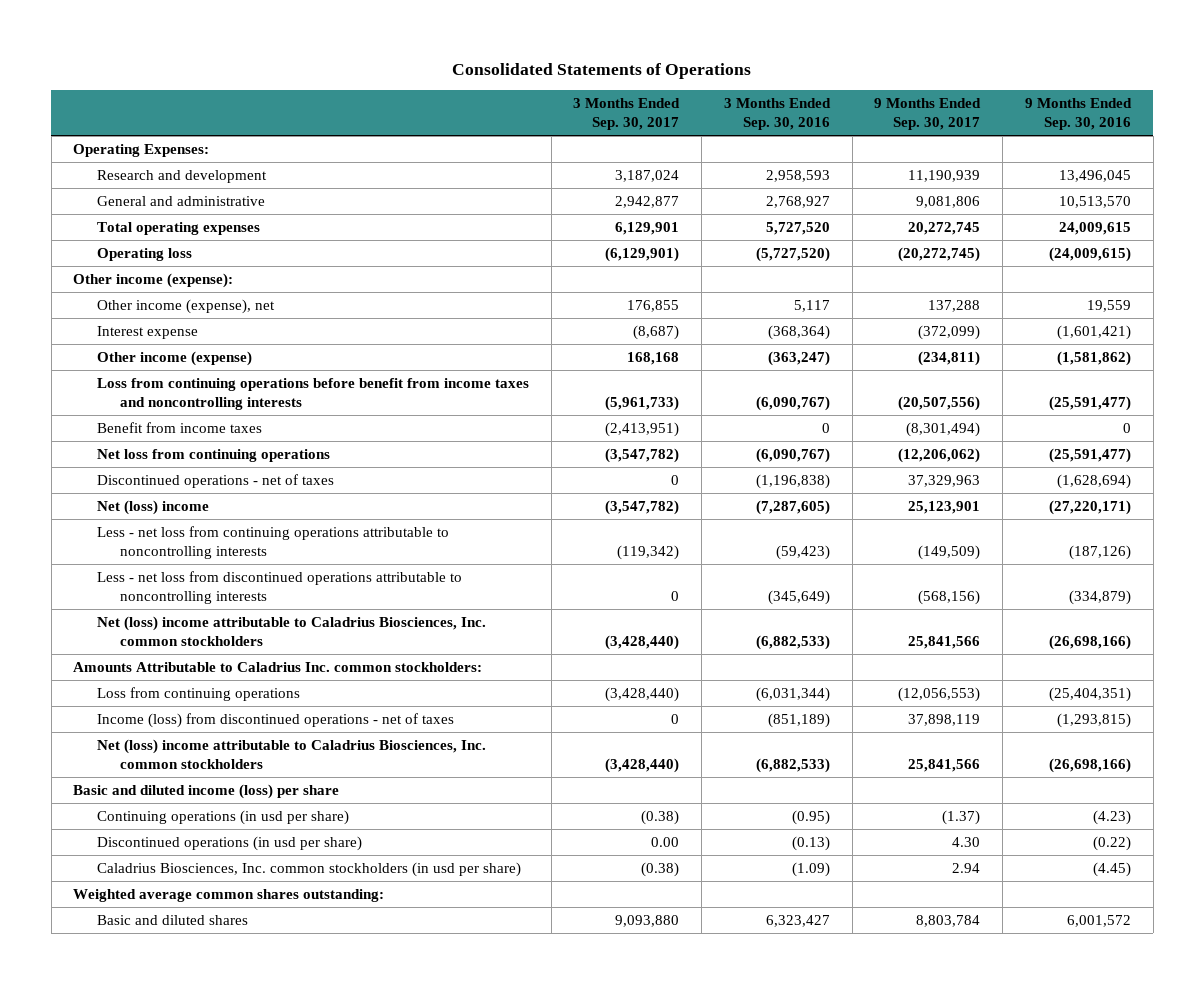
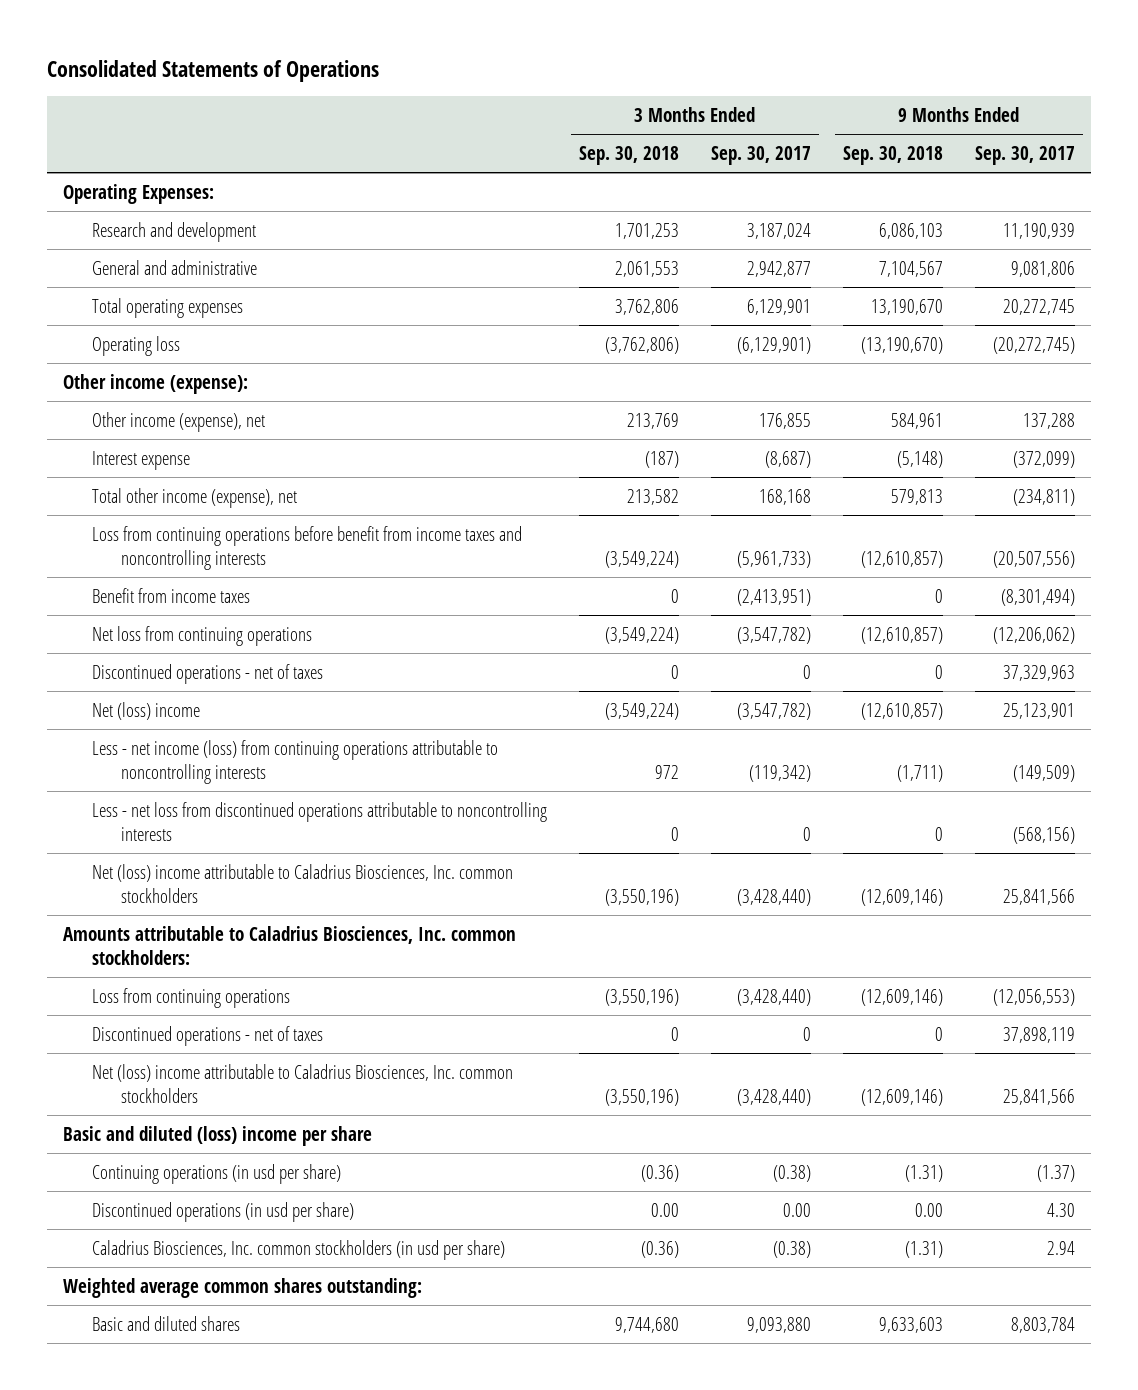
[723,97,831,131] 3 Months Ended Sep. 30, 2016 -> none
[1024,97,1132,131] 9 Months Ended Sep. 30, 2016 -> none
none -> [578,146,679,166] Sep. 30, 2018
none -> [842,146,943,166] Sep. 30, 2018
[96,350,252,366] Other income (expense) -> [91,487,297,508] Total other income (expense), net
[96,525,449,560] Less - net loss from continuing operations attributable to noncontrolling interests -> [91,739,498,785] Less - net income (loss) from continuing operations attributable to noncontrolling interests
[73,661,483,672] Amounts Attributable to Caladrius Inc. common stockholders: -> [63,925,517,966] Amounts attributable to Caladrius Biosciences, Inc. common stockholders:
[96,712,454,728] Income (loss) from discontinued operations - net of taxes -> [91,1025,323,1046] Discontinued operations - net of taxes
[73,783,340,799] Basic and diluted income (loss) per share -> [63,1125,373,1146] Basic and diluted (loss) income per share

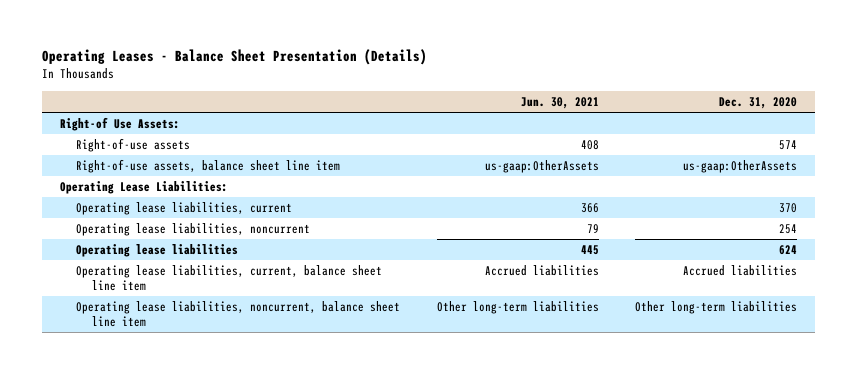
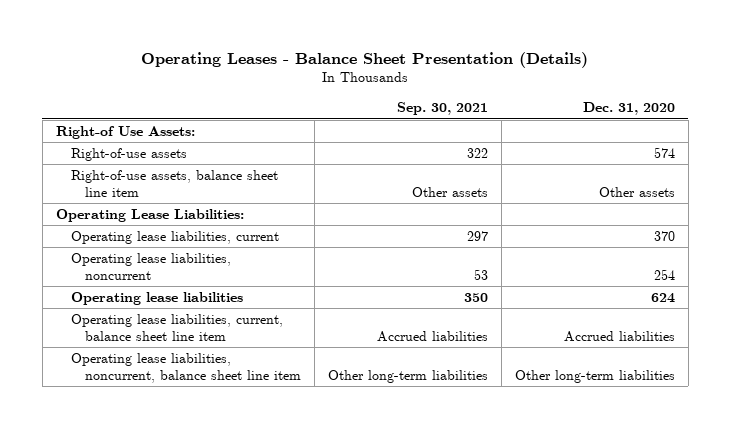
[520,96,599,109] Jun. 30, 2021 -> none
none -> [397,102,489,116] Sep. 30, 2021
[683,160,798,174] us-gaap:OtherAssets -> [599,186,676,197] Other assets

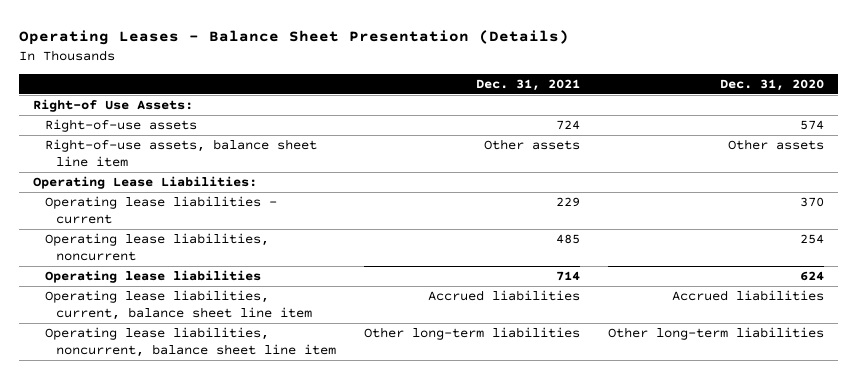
[397,102,489,116] Sep. 30, 2021 -> none
none -> [476,79,581,92] Dec. 31, 2021
[70,230,279,244] Operating lease liabilities, current -> [44,196,277,224] Operating lease liabilities - current

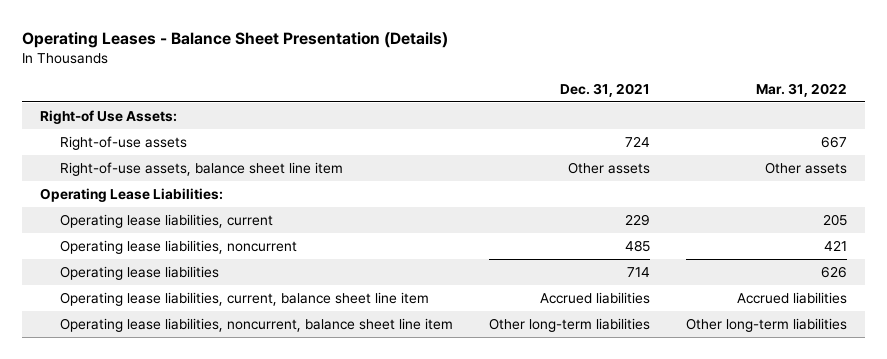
[720,79,825,92] Dec. 31, 2020 -> none
none -> [755,83,847,98] Mar. 31, 2022
[44,196,277,224] Operating lease liabilities - current -> [59,213,273,228] Operating lease liabilities, current

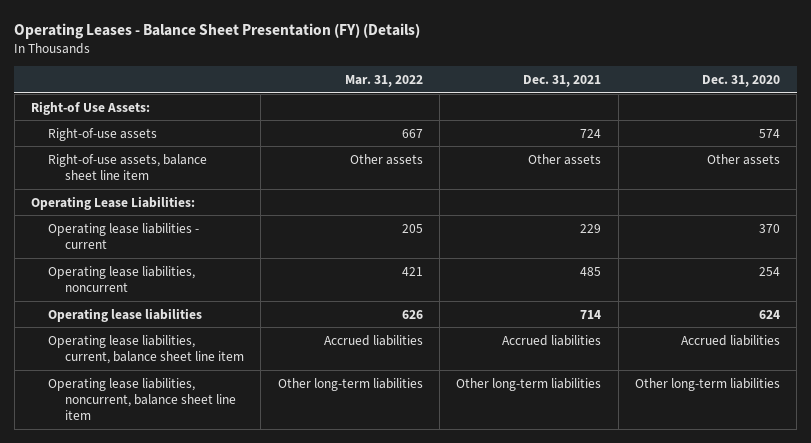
[22,31,449,48] Operating Leases - Balance Sheet Presentation (Details) -> [14,22,421,39] Operating Leases - Balance Sheet Presentation (FY) (Details)
none -> [702,74,781,87] Dec. 31, 2020
[59,213,273,228] Operating lease liabilities, current -> [47,222,199,250] Operating lease liabilities - current

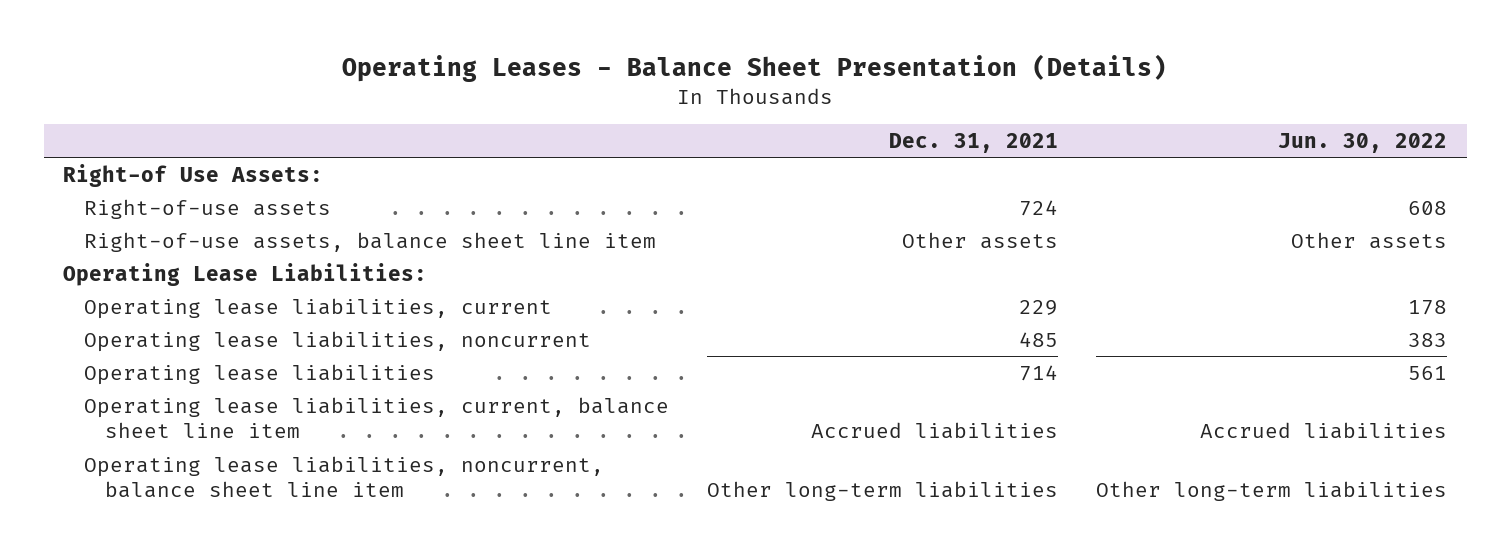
[14,22,421,39] Operating Leases - Balance Sheet Presentation (FY) (Details) -> [342,53,1168,82] Operating Leases - Balance Sheet Presentation (Details)
[344,74,423,87] Mar. 31, 2022 -> none
[702,74,781,87] Dec. 31, 2020 -> none
none -> [1278,133,1448,154] Jun. 30, 2022
[47,222,199,250] Operating lease liabilities - current -> [83,297,552,319] Operating lease liabilities, current

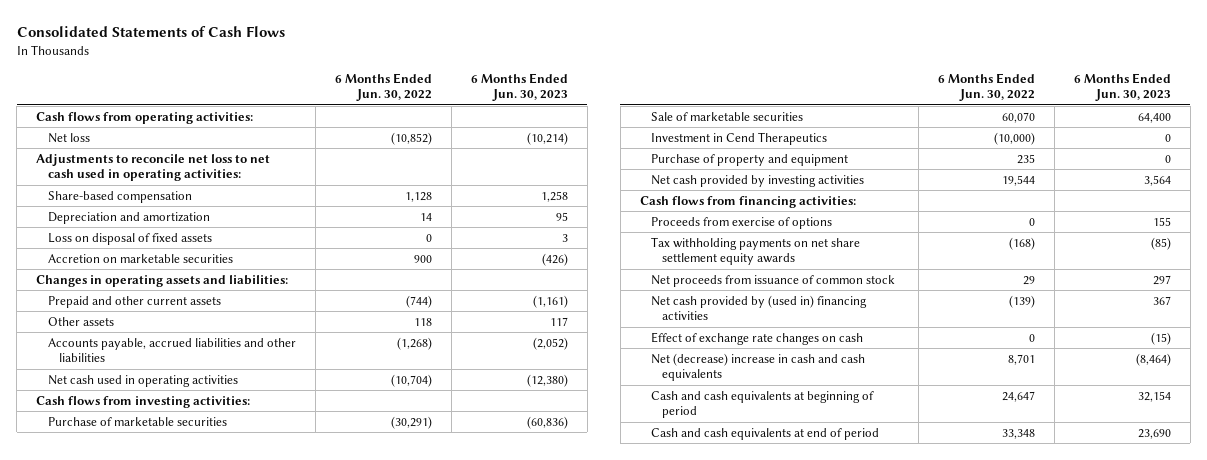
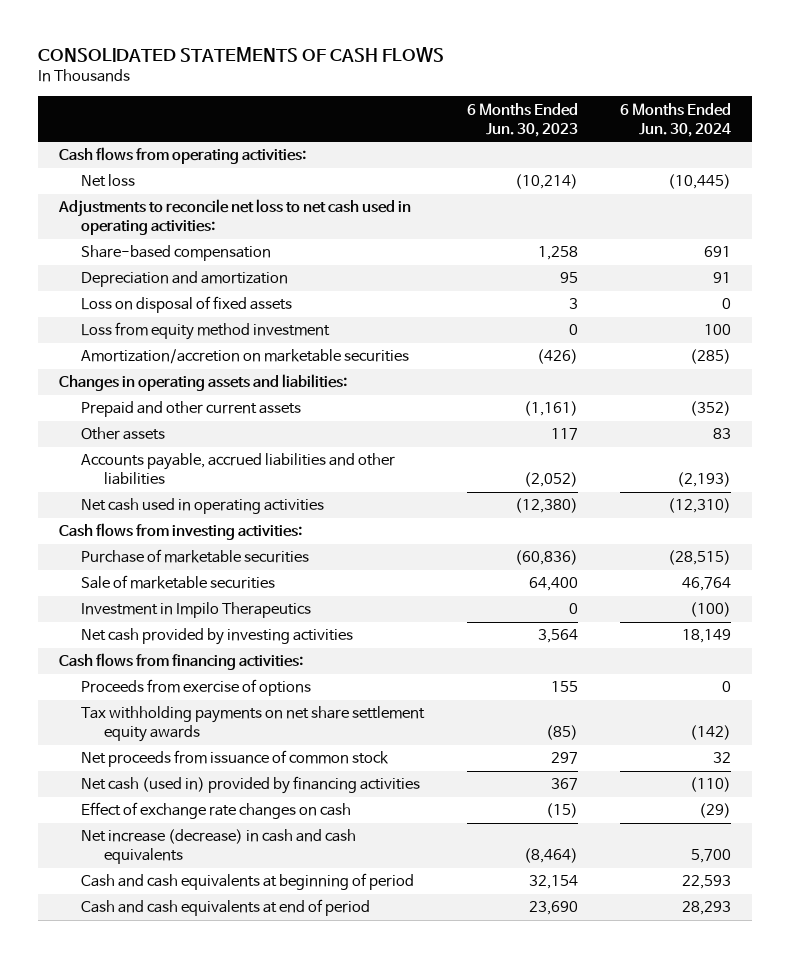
[16,26,285,38] Consolidated Statements of Cash Flows -> [37,47,444,63] CONSOLIDATED STATEMENTS OF CASH FLOWS
[334,73,432,102] 6 Months Ended Jun. 30, 2022 -> none
none -> [620,102,732,137] 6 Months Ended Jun. 30, 2024
none -> [81,322,331,341] Loss from equity method investment
[47,253,233,263] Accretion on marketable securities -> [81,349,410,365] Amortization/accretion on marketable securities
[650,153,848,166] Purchase of property and equipment -> none
[650,131,827,145] Investment in Cend Therapeutics -> [81,602,312,619] Investment in Impilo Therapeutics
[650,294,867,321] Net cash provided by (used in) financing activities -> [81,776,421,795] Net cash (used in) provided by financing activities
[650,352,865,382] Net (decrease) increase in cash and cash equivalents -> [81,829,357,865] Net increase (decrease) in cash and cash equivalents

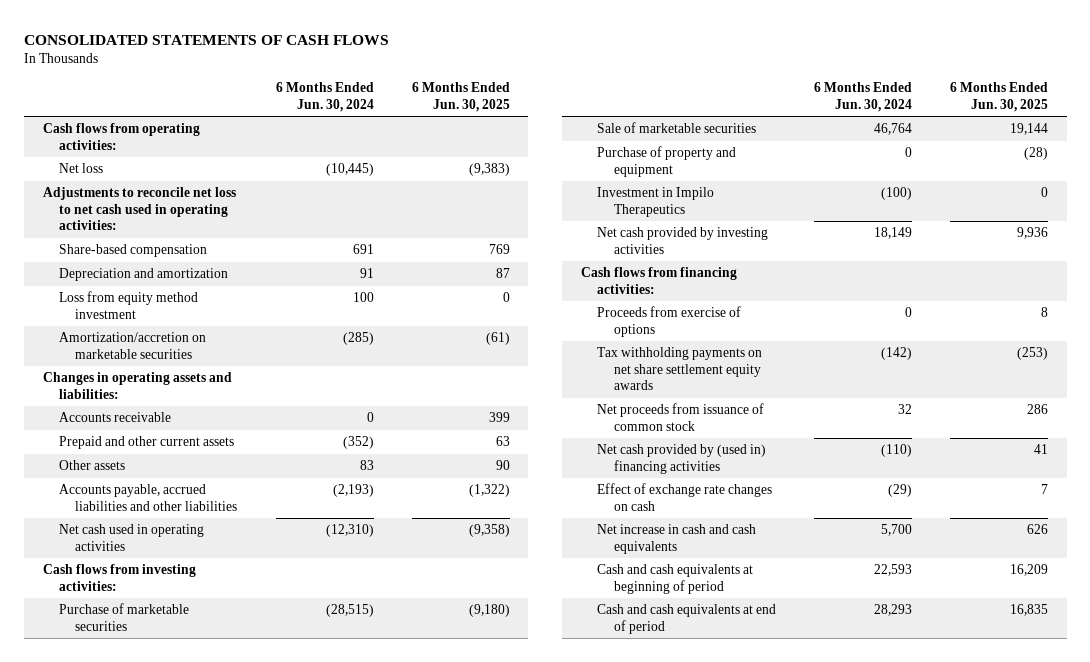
[466,102,578,137] 6 Months Ended Jun. 30, 2023 -> none
none -> [411,82,510,112] 6 Months Ended Jun. 30, 2025
[81,296,293,314] Loss on disposal of fixed assets -> none
none -> [59,412,172,423] Accounts receivable
none -> [597,146,737,177] Purchase of property and equipment
[81,776,421,795] Net cash (used in) provided by financing activities -> [597,444,767,474] Net cash provided by (used in) financing activities
[81,829,357,865] Net increase (decrease) in cash and cash equivalents -> [597,524,757,554] Net increase in cash and cash equivalents

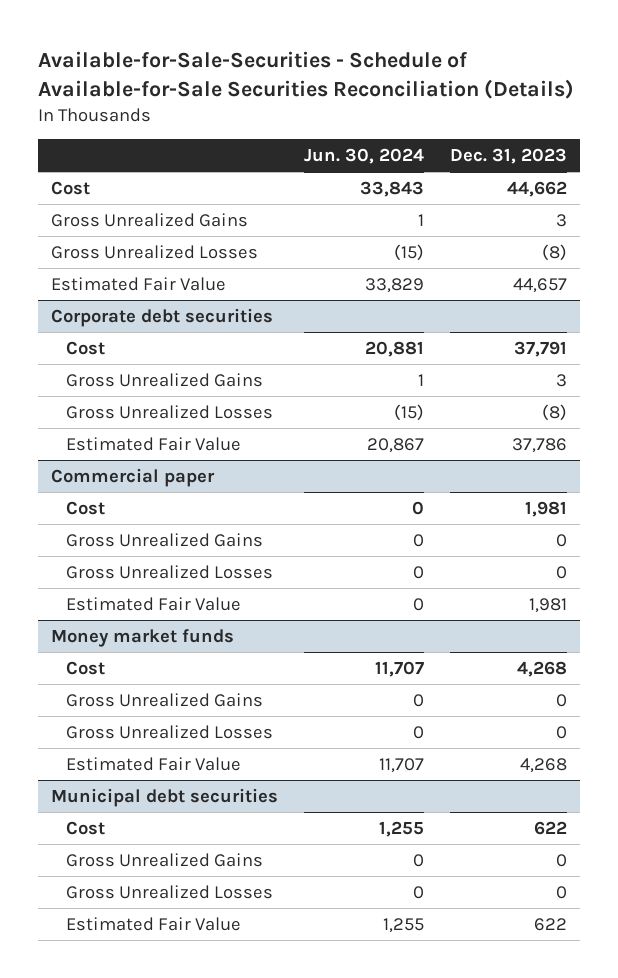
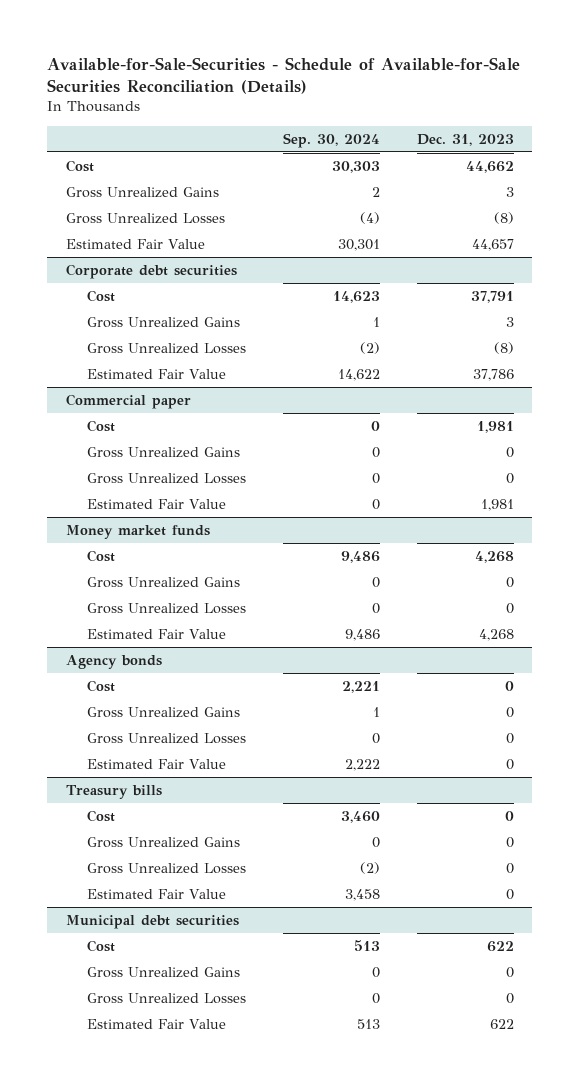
[304,148,425,165] Jun. 30, 2024 -> none
none -> [282,132,380,148] Sep. 30, 2024
none -> [65,654,162,669] Agency bonds
none -> [86,679,115,692] Cost
none -> [86,706,240,718] Gross Unrealized Gains
none -> [86,732,246,744] Gross Unrealized Losses
none -> [86,758,226,769] Estimated Fair Value
none -> [65,784,162,799] Treasury bills
none -> [86,809,115,822] Cost
none -> [86,836,240,848] Gross Unrealized Gains
none -> [86,862,246,874] Gross Unrealized Losses
none -> [86,888,226,899] Estimated Fair Value

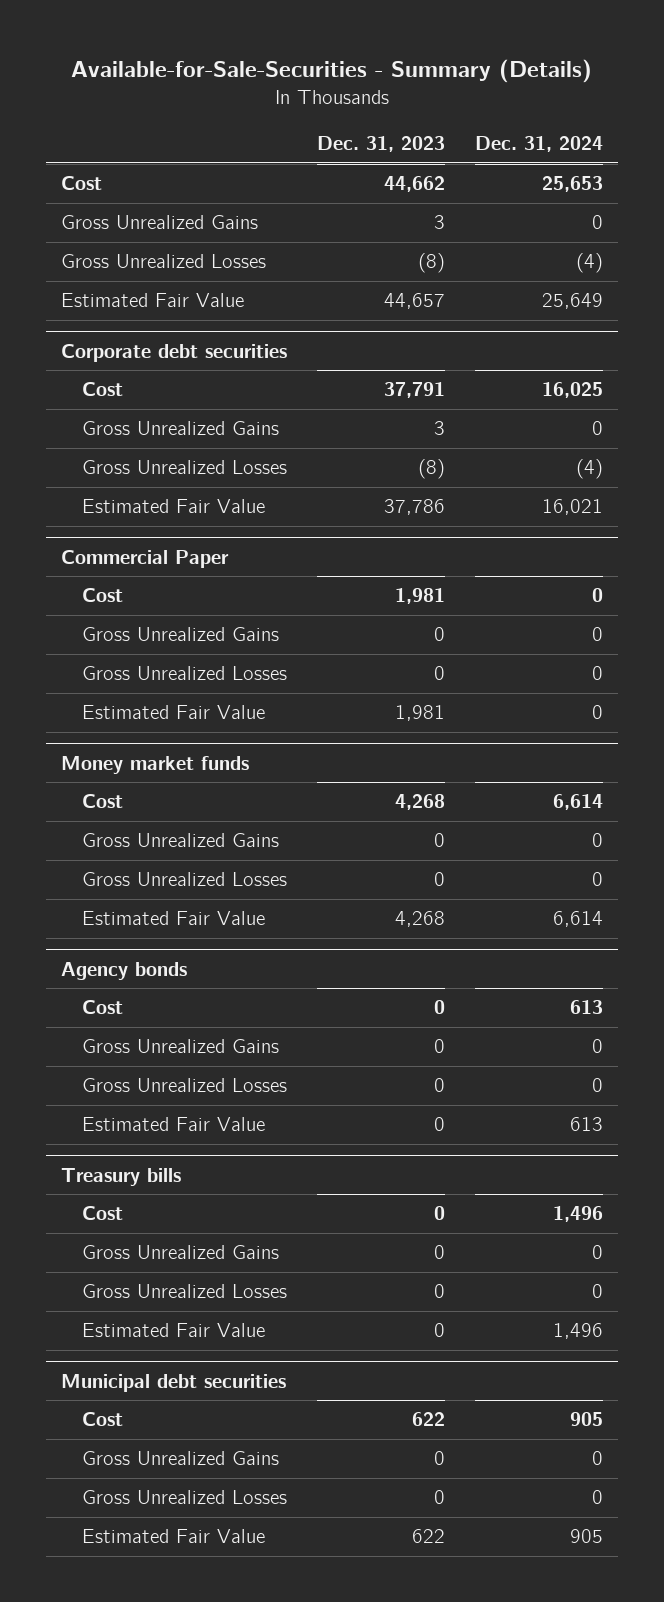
[47,56,521,94] Available-for-Sale-Securities - Schedule of Available-for-Sale Securities Reconciliation (Details) -> [71,58,593,83] Available-for-Sale-Securities - Summary (Details)
[282,132,380,148] Sep. 30, 2024 -> none
none -> [475,136,604,153] Dec. 31, 2024
[65,393,191,409] Commercial paper -> [60,549,229,568] Commercial Paper

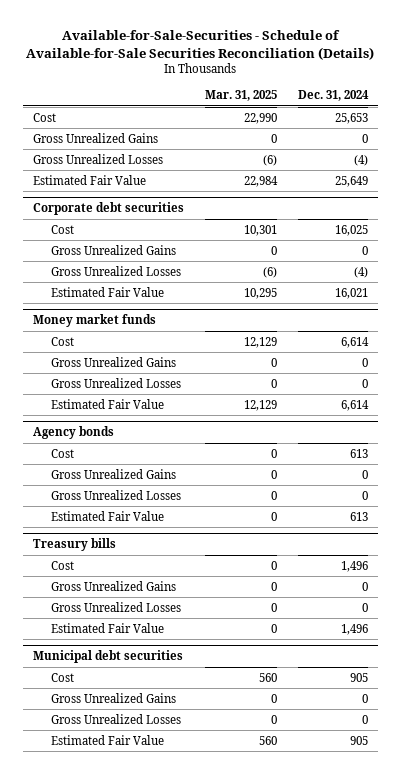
[71,58,593,83] Available-for-Sale-Securities - Summary (Details) -> [26,30,375,61] Available-for-Sale-Securities - Schedule of Available-for-Sale Securities Reconciliation (Details)
[317,136,446,153] Dec. 31, 2023 -> none
none -> [204,90,277,102] Mar. 31, 2025
[60,549,229,568] Commercial Paper -> none
[82,588,124,603] Cost -> none
[82,627,280,642] Gross Unrealized Gains -> none
[82,666,288,681] Gross Unrealized Losses -> none
[82,705,266,720] Estimated Fair Value -> none

